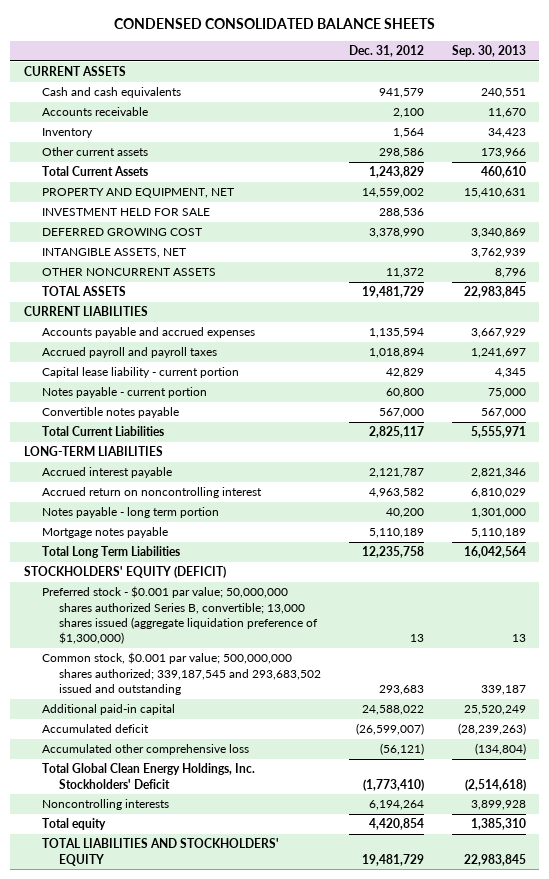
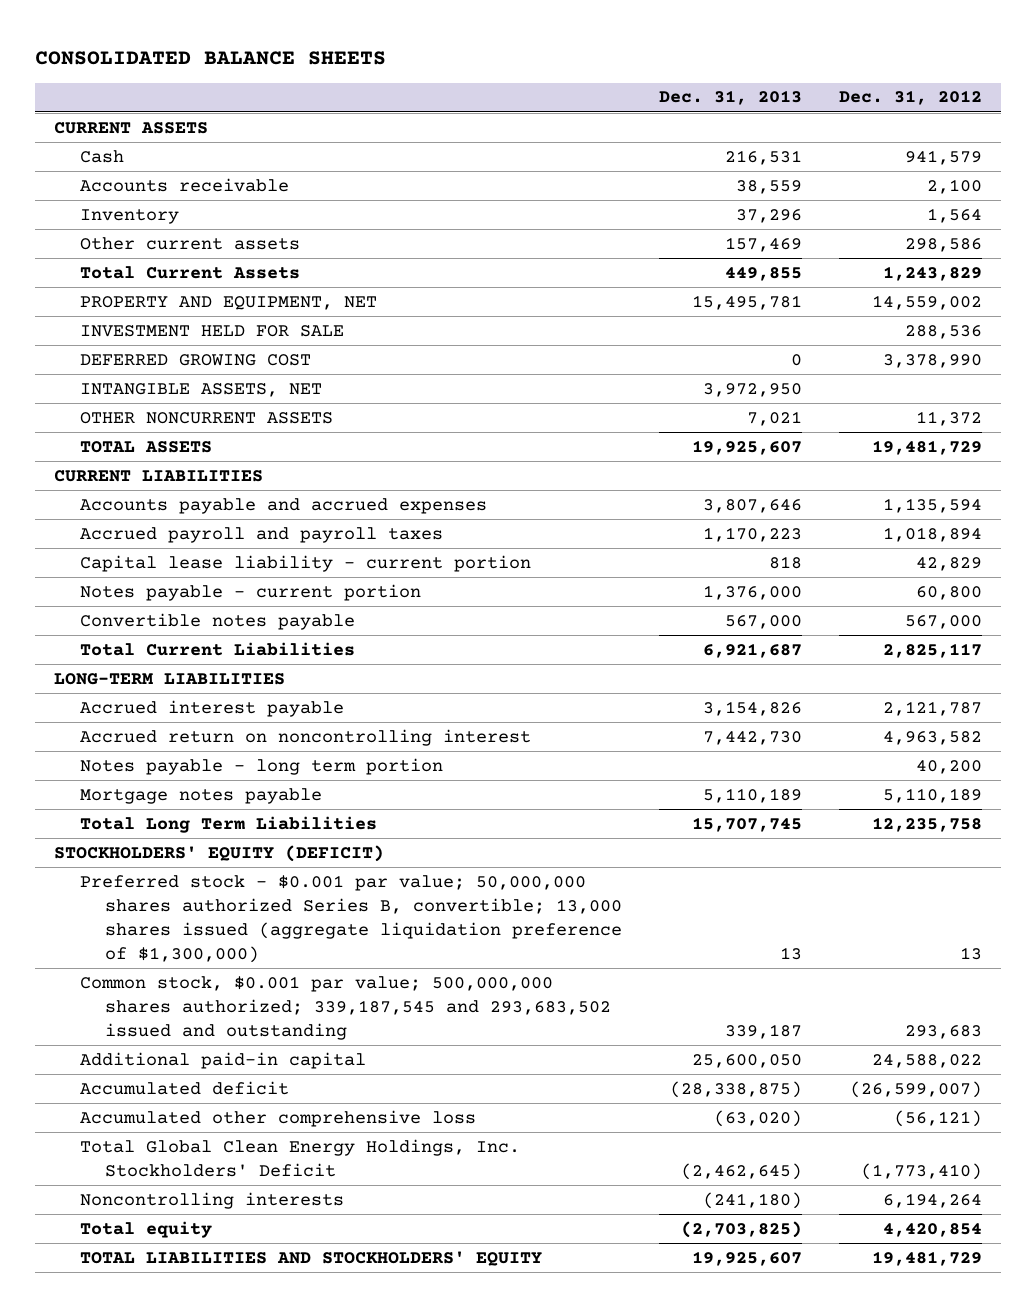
[113,17,435,29] CONDENSED CONSOLIDATED BALANCE SHEETS -> [35,51,387,66] CONSOLIDATED BALANCE SHEETS
[451,45,526,58] Sep. 30, 2013 -> none
none -> [659,90,803,106] Dec. 31, 2013
[41,87,181,99] Cash and cash equivalents -> [79,149,124,163] Cash

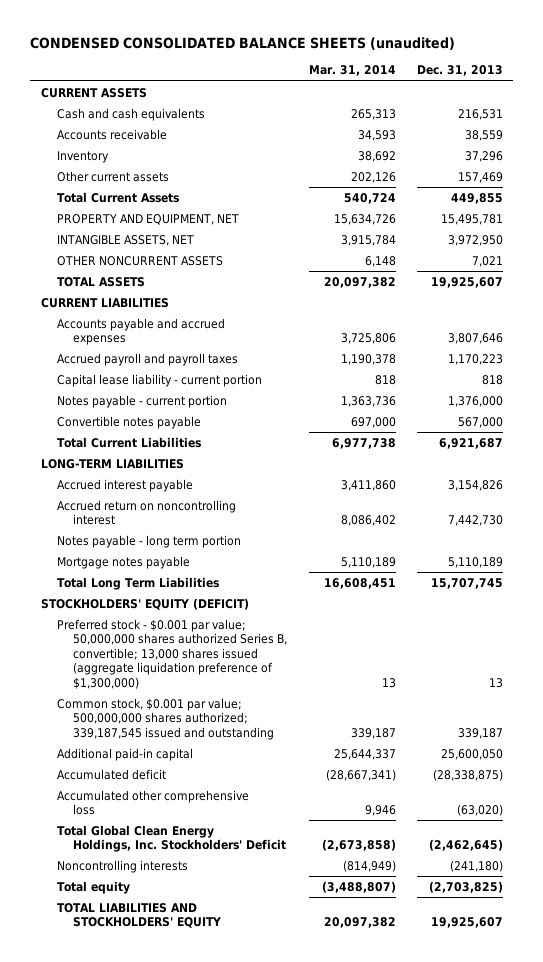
[35,51,387,66] CONSOLIDATED BALANCE SHEETS -> [29,37,455,51] CONDENSED CONSOLIDATED BALANCE SHEETS (unaudited)
[839,90,983,106] Dec. 31, 2012 -> none
none -> [308,65,396,77] Mar. 31, 2014
[79,149,124,163] Cash -> [56,107,205,121] Cash and cash equivalents
[79,324,344,337] INVESTMENT HELD FOR SALE -> none
[79,353,311,366] DEFERRED GROWING COST -> none
[79,975,612,1040] Common stock, $0.001 par value; 500,000,000 shares authorized; 339,187,545 and 293,683,502 issued and outstanding -> [56,697,275,740] Common stock, $0.001 par value; 500,000,000 shares authorized; 339,187,545 issued and outstanding

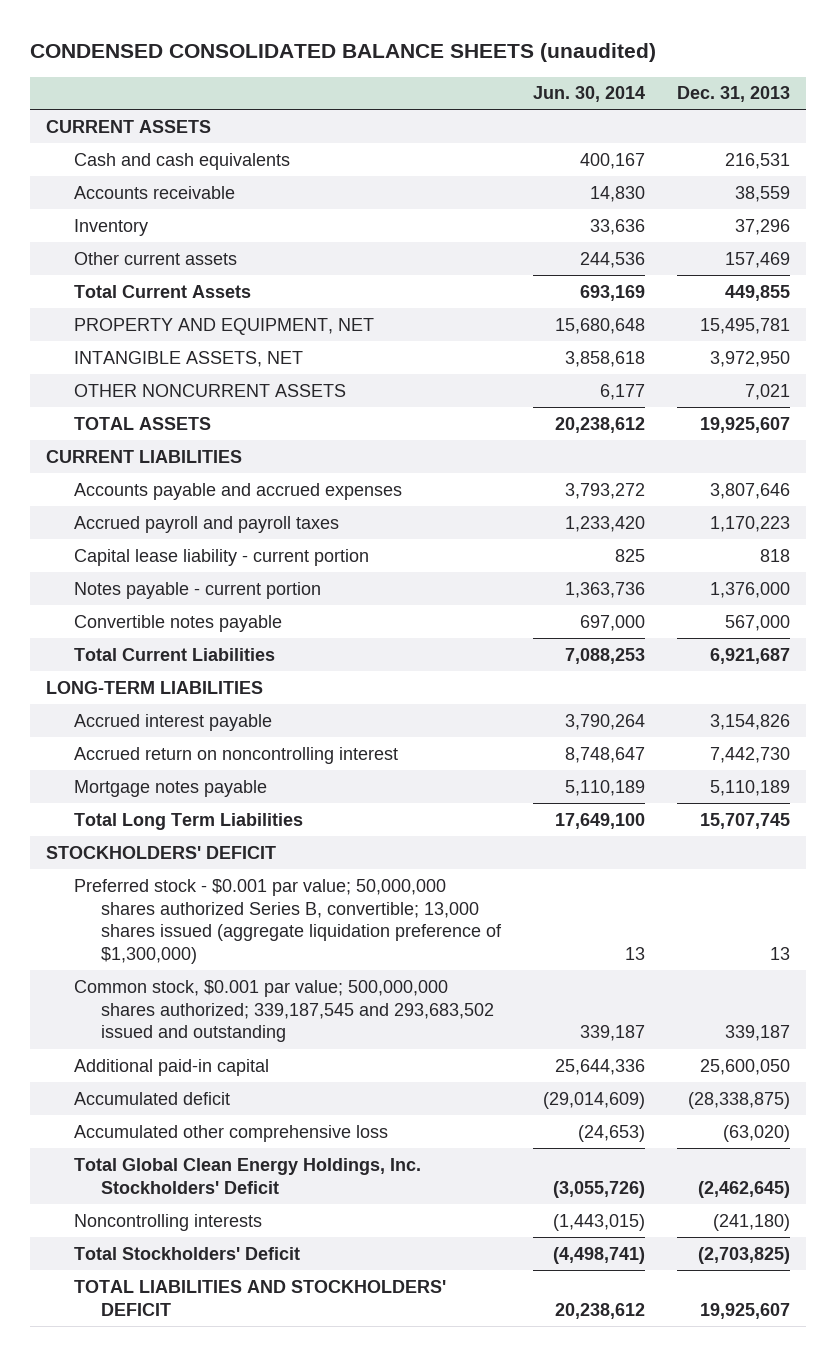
[308,65,396,77] Mar. 31, 2014 -> none
none -> [533,86,646,103] Jun. 30, 2014
[56,534,241,548] Notes payable - long term portion -> none
[40,597,249,610] STOCKHOLDERS' EQUITY (DEFICIT) -> [46,845,277,859] STOCKHOLDERS' DEFICIT
[56,697,275,740] Common stock, $0.001 par value; 500,000,000 shares authorized; 339,187,545 issued and outstanding -> [73,979,495,1043] Common stock, $0.001 par value; 500,000,000 shares authorized; 339,187,545 and 293,683,502 issued and outstanding
[56,880,130,894] Total equity -> [73,1246,300,1260] Total Stockholders' Deficit
[56,902,222,929] TOTAL LIABILITIES AND STOCKHOLDERS' EQUITY -> [73,1279,446,1316] TOTAL LIABILITIES AND STOCKHOLDERS' DEFICIT

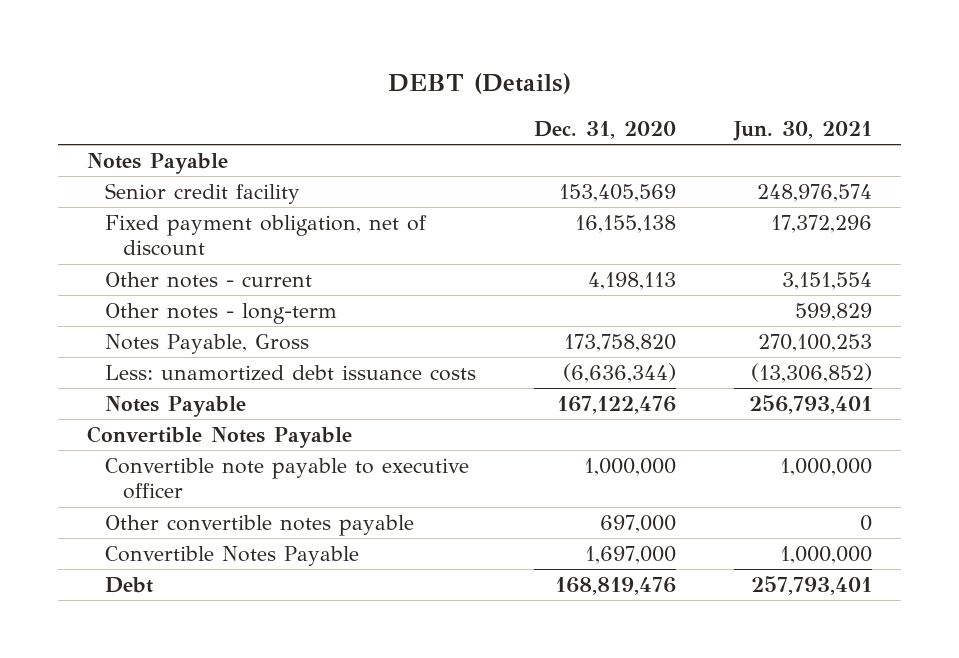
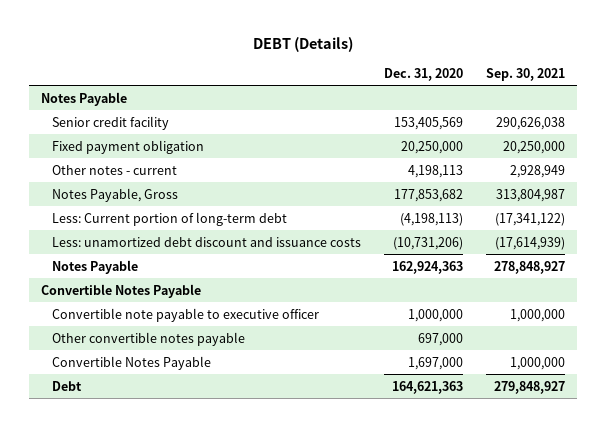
[732,120,872,141] Jun. 30, 2021 -> none
none -> [486,67,566,81] Sep. 30, 2021
[104,215,427,257] Fixed payment obligation, net of discount -> [51,139,204,154] Fixed payment obligation
[574,215,676,234] 16,155,138 -> [400,140,463,154] 20,250,000
[104,303,337,325] Other notes - long-term -> none
[563,334,676,353] 173,758,820 -> [393,188,463,202] 177,853,682
none -> [51,211,287,226] Less: Current portion of long-term debt
[104,365,476,382] Less: unamortized debt issuance costs -> [51,236,361,247] Less: unamortized debt discount and issuance costs
[562,363,676,384] (6,636,344) -> [392,236,463,250] (10,731,206)
[556,396,676,415] 167,122,476 -> [391,260,463,274] 162,924,363
[554,577,676,596] 168,819,476 -> [391,380,463,394] 164,621,363

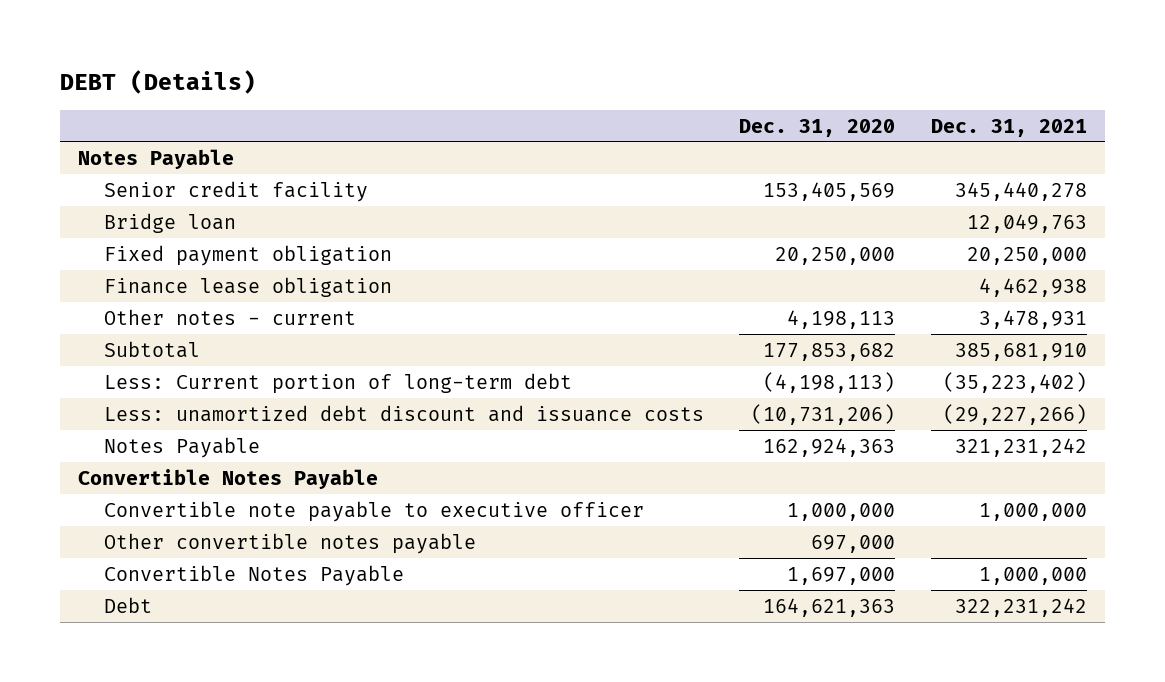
[486,67,566,81] Sep. 30, 2021 -> none
none -> [931,118,1088,137] Dec. 31, 2021
none -> [103,212,236,233] Bridge loan
none -> [103,276,392,297] Finance lease obligation
[51,187,178,202] Notes Payable, Gross -> [103,340,200,358] Subtotal

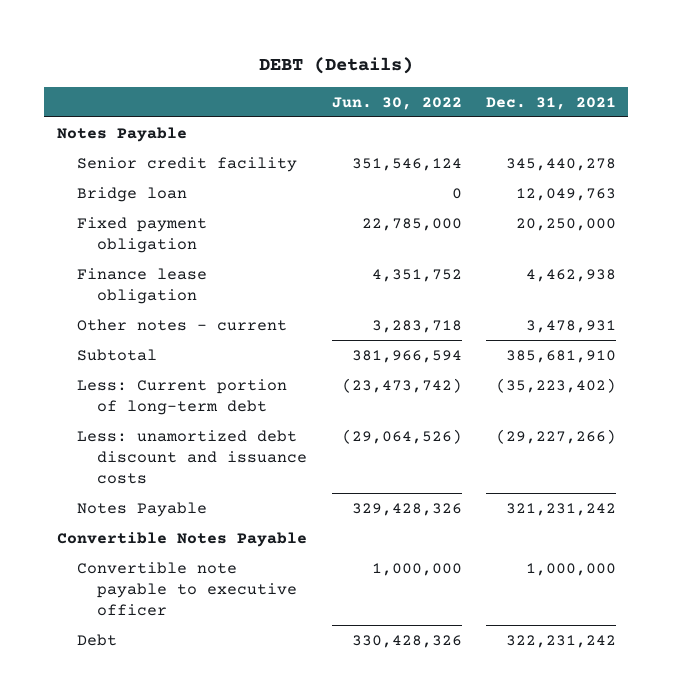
[739,118,896,137] Dec. 31, 2020 -> none
none -> [331,96,462,110] Jun. 30, 2022
[103,532,476,554] Other convertible notes payable -> none
[103,564,404,586] Convertible Notes Payable -> none

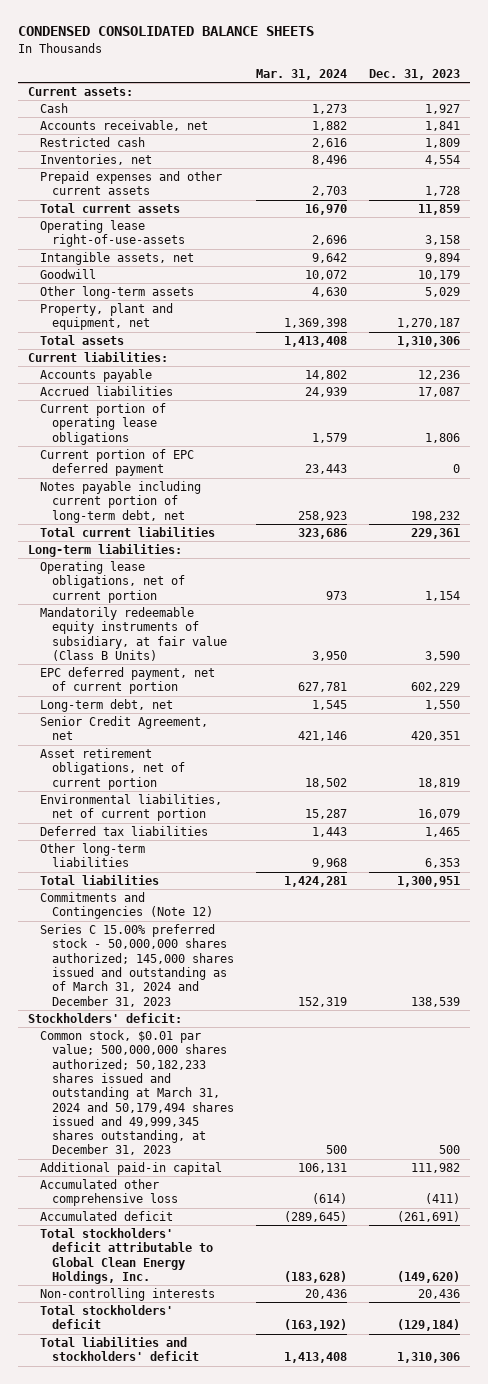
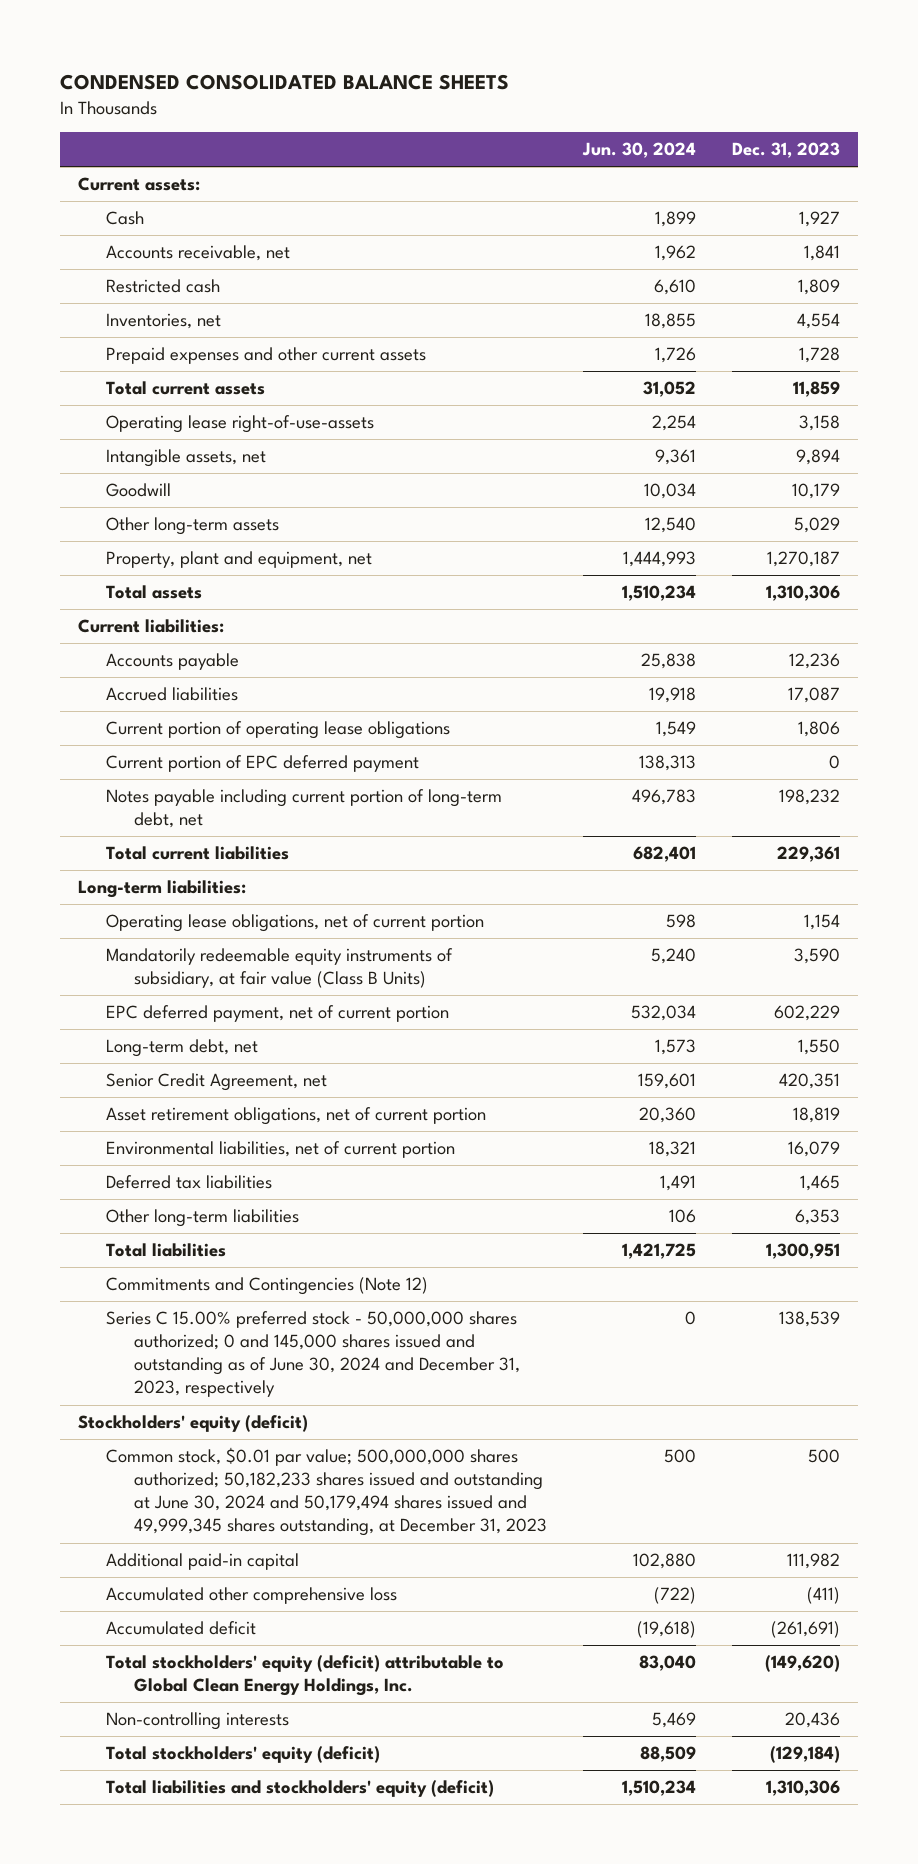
[255,69,347,81] Mar. 31, 2024 -> none
none -> [581,142,696,159] Jun. 30, 2024
[40,924,235,1007] Series C 15.00% preferred stock - 50,000,000 shares authorized; 145,000 shares issued and outstanding as of March 31, 2024 and December 31, 2023 -> [106,1311,521,1398] Series C 15.00% preferred stock - 50,000,000 shares authorized; 0 and 145,000 shares issued and outstanding as of June 30, 2024 and December 31, 2023, respectively
[28,1013,183,1024] Stockholders' deficit: -> [78,1415,309,1433] Stockholders' equity (deficit)
[40,1030,235,1156] Common stock, $0.01 par value; 500,000,000 shares authorized; 50,182,233 shares issued and outstanding at March 31, 2024 and 50,179,494 shares issued and 49,999,345 shares outstanding, at December 31, 2023 -> [106,1447,548,1537] Common stock, $0.01 par value; 500,000,000 shares authorized; 50,182,233 shares issued and outstanding at June 30, 2024 and 50,179,494 shares issued and 49,999,345 shares outstanding, at December 31, 2023
[40,1228,214,1284] Total stockholders' deficit attributable to Global Clean Energy Holdings, Inc. -> [106,1655,505,1697] Total stockholders' equity (deficit) attributable to Global Clean Energy Holdings, Inc.
[40,1305,174,1330] Total stockholders' deficit -> [106,1746,381,1764] Total stockholders' equity (deficit)
[40,1337,200,1362] Total liabilities and stockholders' deficit -> [106,1780,495,1798] Total liabilities and stockholders' equity (deficit)

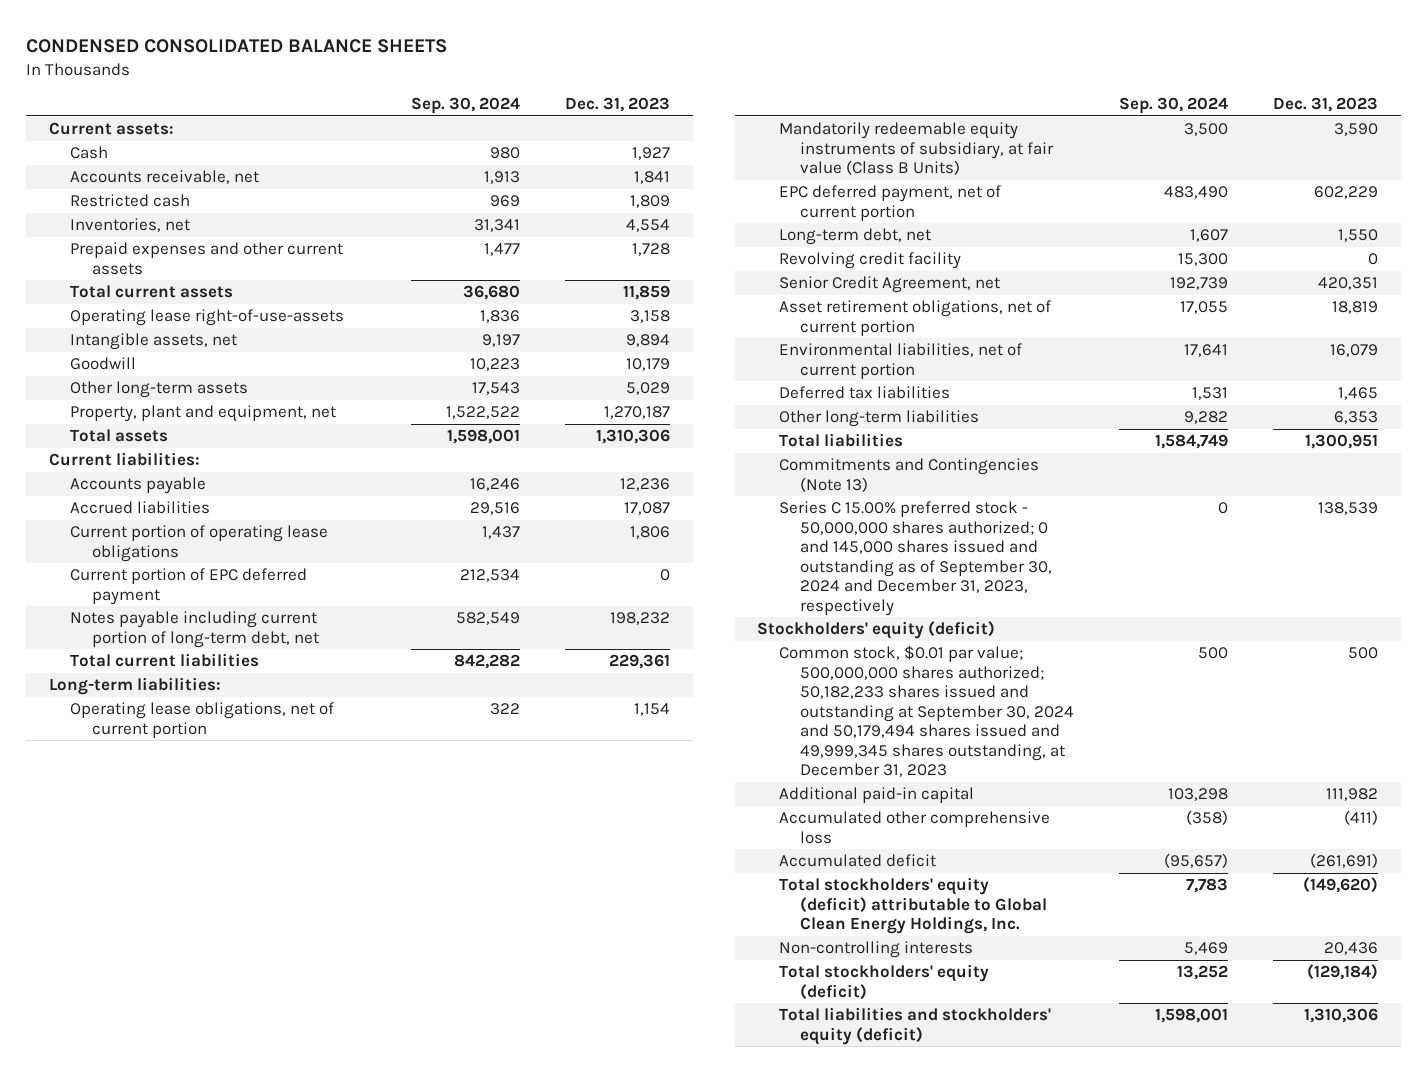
[581,142,696,159] Jun. 30, 2024 -> none
none -> [410,97,520,115] Sep. 30, 2024
none -> [778,252,961,270] Revolving credit facility
[106,1277,429,1296] Commitments and Contingencies (Note 12) -> [778,458,1039,492] Commitments and Contingencies (Note 13)
[106,1311,521,1398] Series C 15.00% preferred stock - 50,000,000 shares authorized; 0 and 145,000 shares issued and outstanding as of June 30, 2024 and December 31, 2023, respectively -> [778,501,1053,616] Series C 15.00% preferred stock - 50,000,000 shares authorized; 0 and 145,000 shares issued and outstanding as of September 30, 2024 and December 31, 2023, respectively
[106,1447,548,1537] Common stock, $0.01 par value; 500,000,000 shares authorized; 50,182,233 shares issued and outstanding at June 30, 2024 and 50,179,494 shares issued and 49,999,345 shares outstanding, at December 31, 2023 -> [778,645,1075,778] Common stock, $0.01 par value; 500,000,000 shares authorized; 50,182,233 shares issued and outstanding at September 30, 2024 and 50,179,494 shares issued and 49,999,345 shares outstanding, at December 31, 2023

